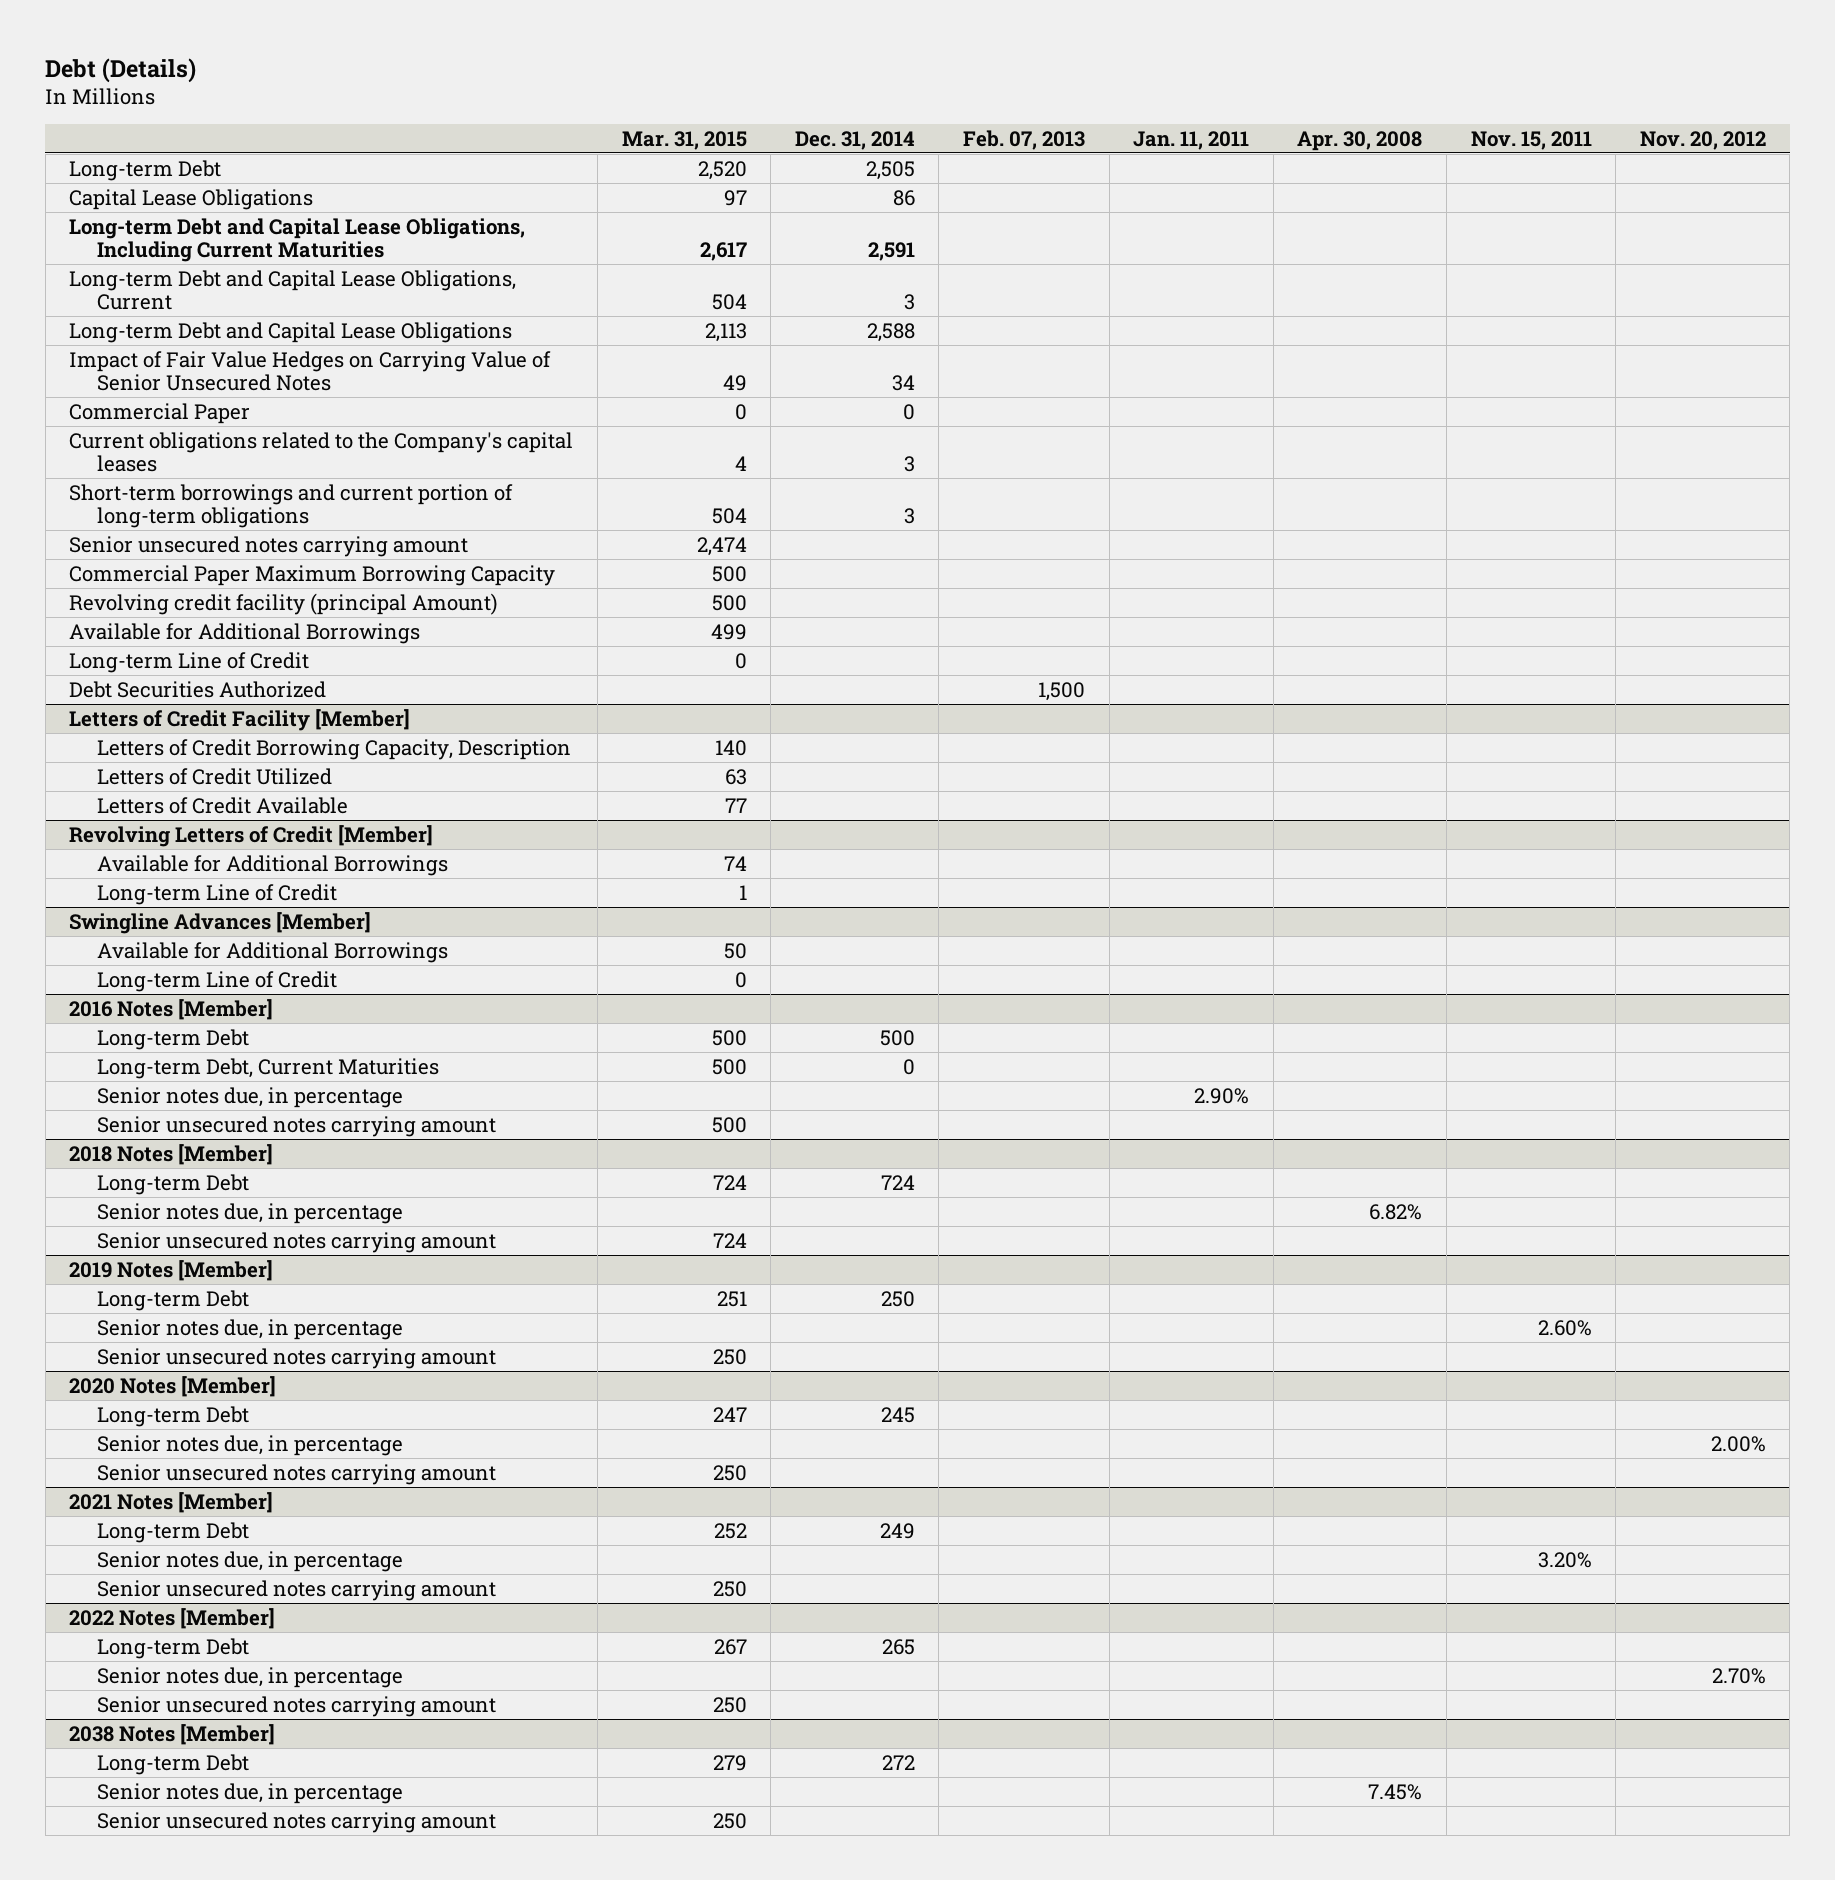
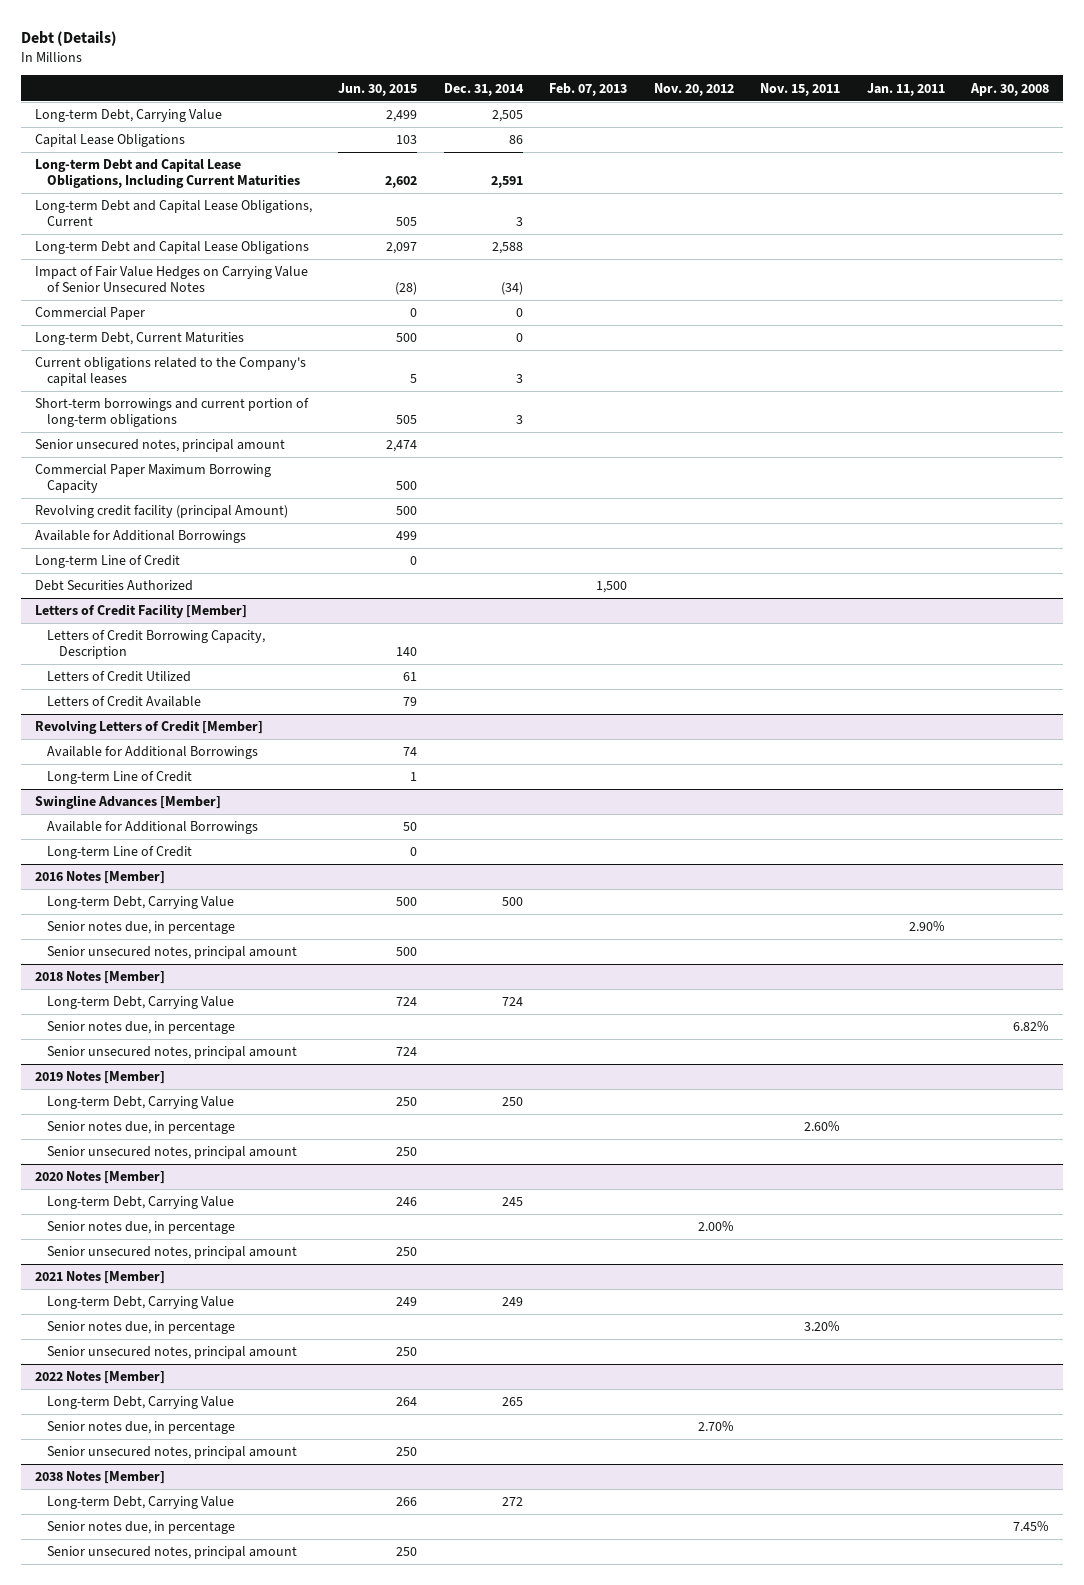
[621,130,747,150] Mar. 31, 2015 -> none
none -> [338,82,418,96] Jun. 30, 2015
[69,159,222,181] Long-term Debt -> [34,109,222,123] Long-term Debt, Carrying Value
[891,375,915,392] 34 -> [500,282,523,296] (34)
none -> [34,332,244,346] Long-term Debt, Current Maturities
[69,535,469,557] Senior unsecured notes carrying amount -> [34,439,285,453] Senior unsecured notes, principal amount
[97,1057,440,1079] Long-term Debt, Current Maturities -> none
[97,1028,250,1050] Long-term Debt -> [46,896,234,910] Long-term Debt, Carrying Value
[97,1115,497,1137] Senior unsecured notes carrying amount -> [46,946,297,960] Senior unsecured notes, principal amount
[97,1173,250,1195] Long-term Debt -> [46,996,234,1010] Long-term Debt, Carrying Value
[97,1231,497,1253] Senior unsecured notes carrying amount -> [46,1046,297,1060] Senior unsecured notes, principal amount
[97,1289,250,1311] Long-term Debt -> [46,1096,234,1110] Long-term Debt, Carrying Value
[97,1347,497,1369] Senior unsecured notes carrying amount -> [46,1146,297,1160] Senior unsecured notes, principal amount
[97,1405,250,1427] Long-term Debt -> [46,1196,234,1210] Long-term Debt, Carrying Value
[97,1463,497,1485] Senior unsecured notes carrying amount -> [46,1246,297,1260] Senior unsecured notes, principal amount
[97,1521,250,1543] Long-term Debt -> [46,1296,234,1310] Long-term Debt, Carrying Value
[97,1579,497,1601] Senior unsecured notes carrying amount -> [46,1346,297,1360] Senior unsecured notes, principal amount
[97,1637,250,1659] Long-term Debt -> [46,1396,234,1410] Long-term Debt, Carrying Value
[97,1695,497,1717] Senior unsecured notes carrying amount -> [46,1446,297,1460] Senior unsecured notes, principal amount
[97,1753,250,1775] Long-term Debt -> [46,1496,234,1510] Long-term Debt, Carrying Value
[97,1811,497,1833] Senior unsecured notes carrying amount -> [46,1546,297,1560] Senior unsecured notes, principal amount

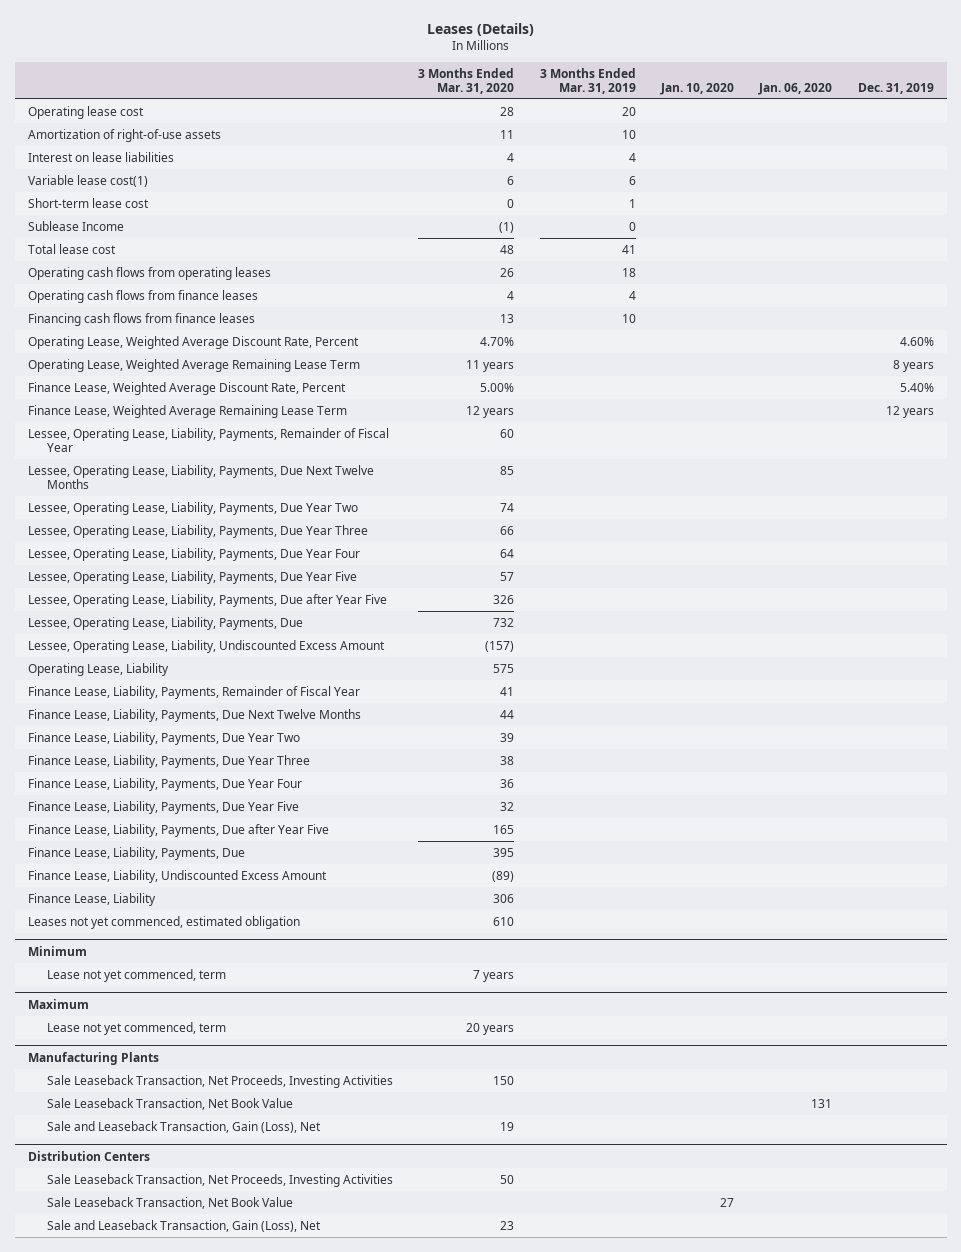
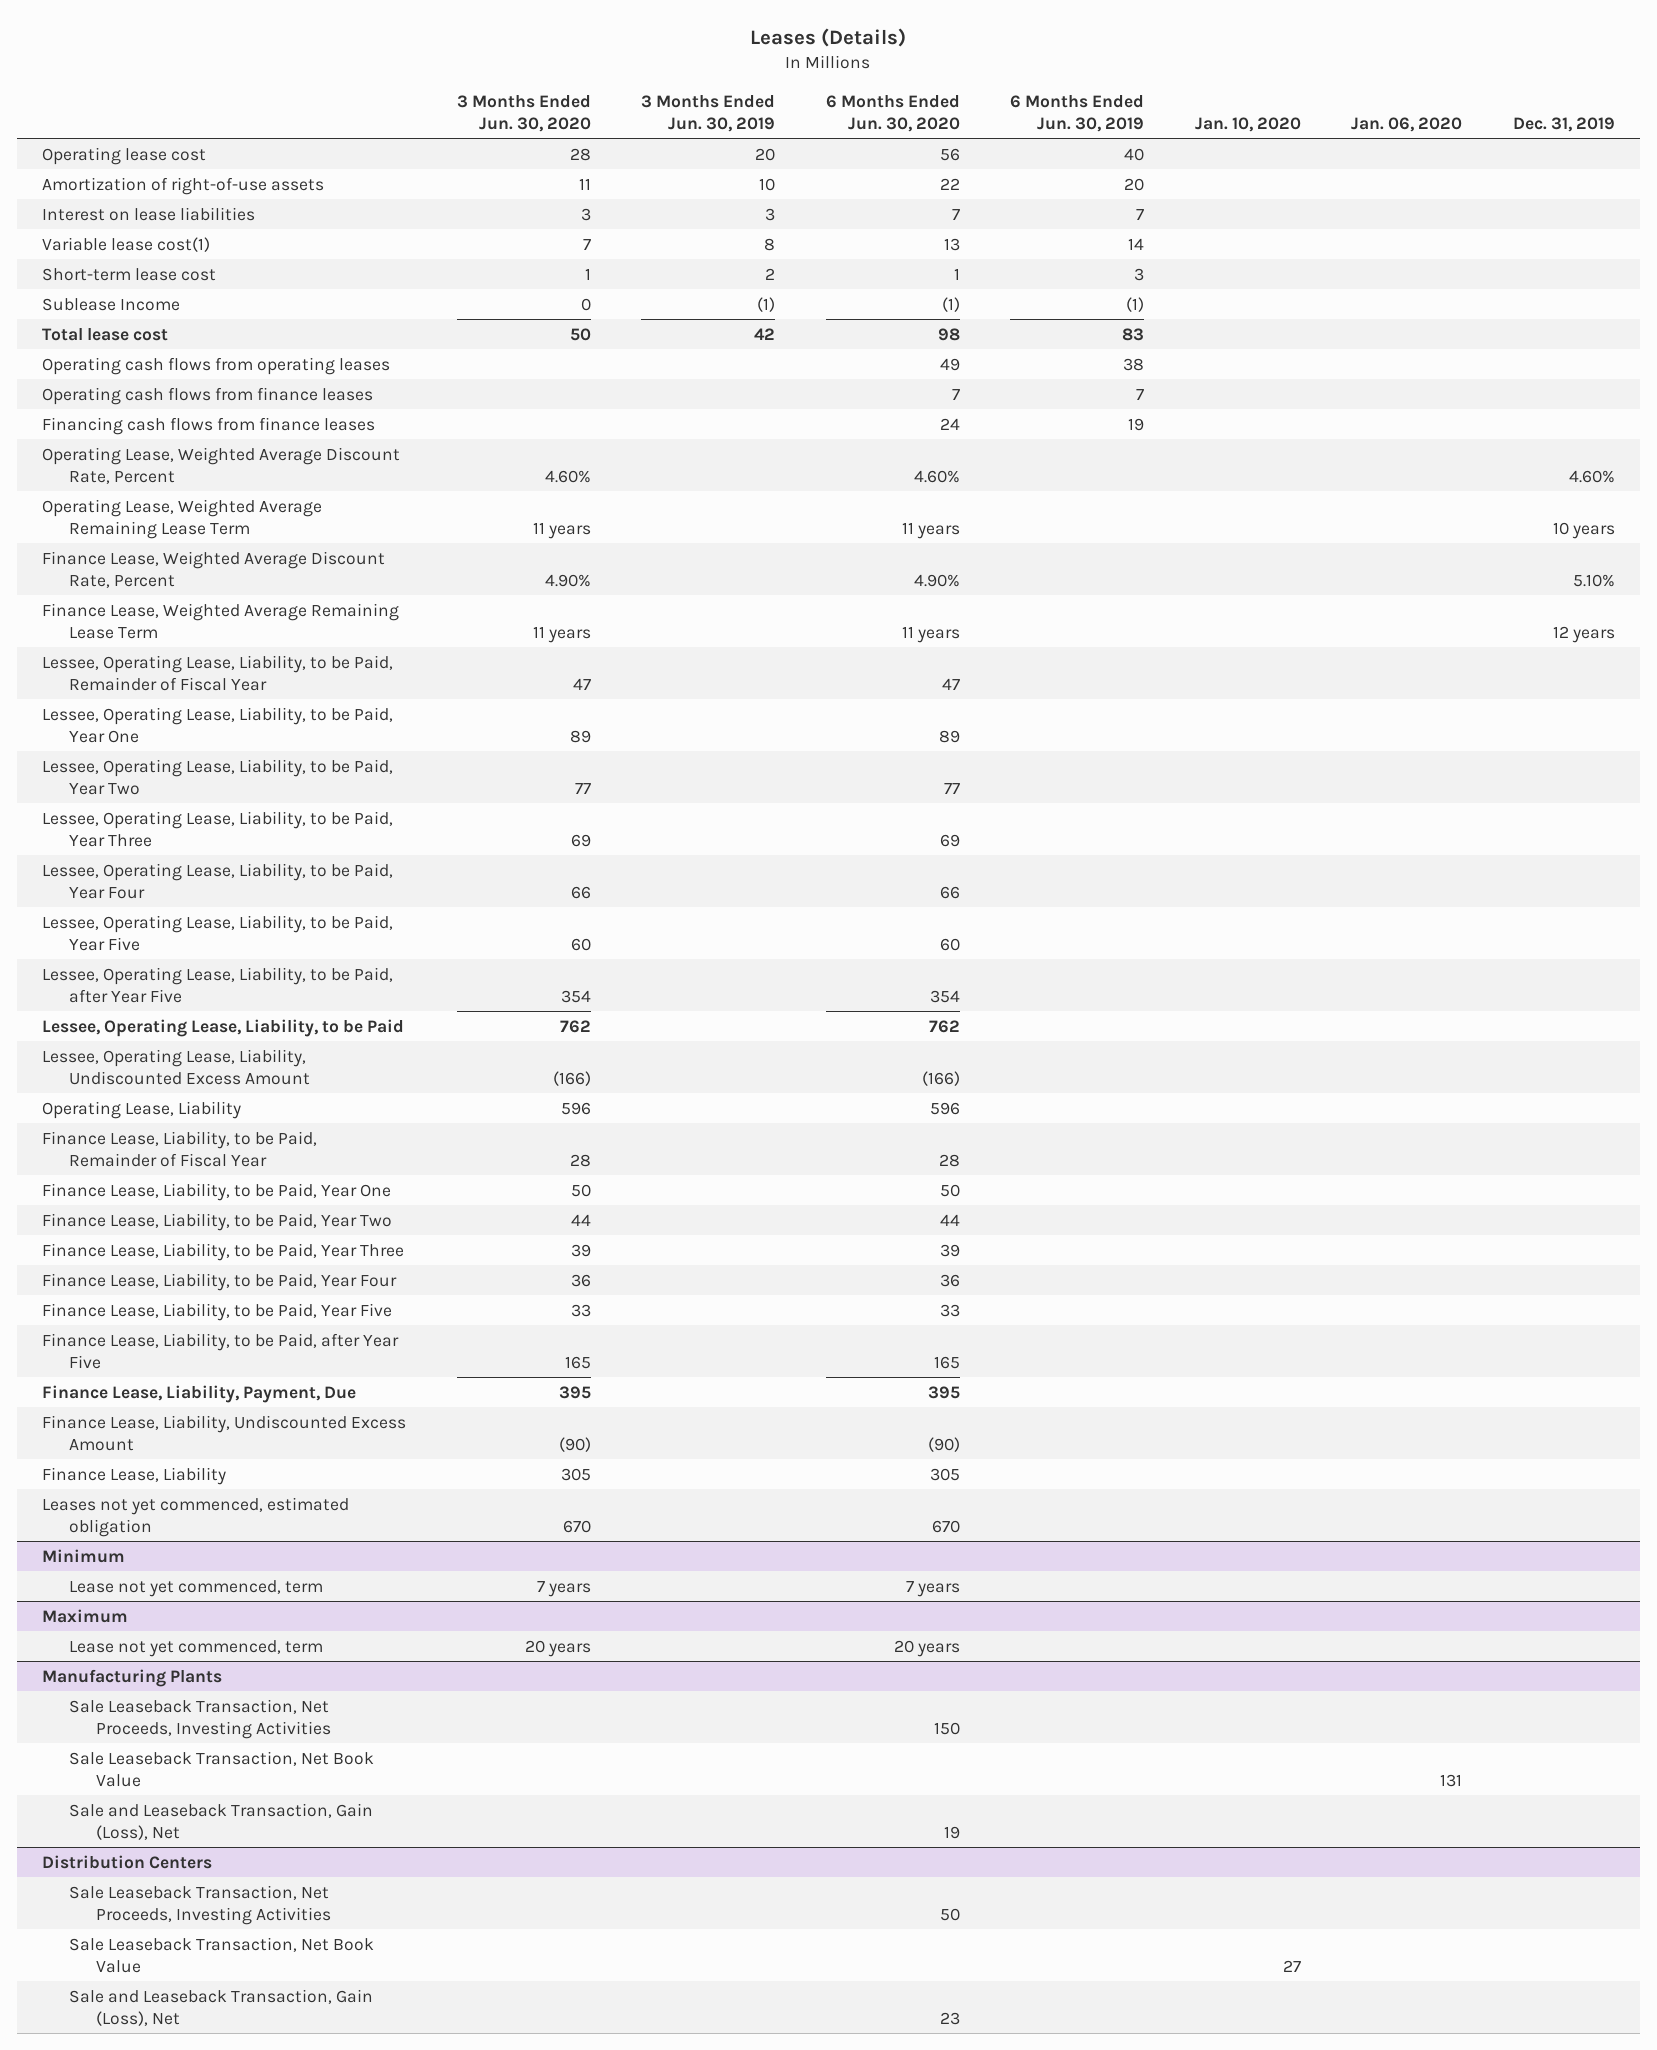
[418,67,515,94] 3 Months Ended Mar. 31, 2020 -> none
[539,67,636,94] 3 Months Ended Mar. 31, 2019 -> none
none -> [456,94,591,132] 3 Months Ended Jun. 30, 2020
none -> [641,94,776,132] 3 Months Ended Jun. 30, 2019
none -> [825,94,960,132] 6 Months Ended Jun. 30, 2020
none -> [1010,94,1145,132] 6 Months Ended Jun. 30, 2019
[892,359,934,372] 8 years -> [1552,521,1615,539] 10 years
[899,382,934,392] 5.40% -> [1572,573,1615,587] 5.10%
[27,427,389,452] Lessee, Operating Lease, Liability, Payments, Remainder of Fiscal Year -> [42,654,394,691] Lessee, Operating Lease, Liability, to be Paid, Remainder of Fiscal Year
[27,464,374,489] Lessee, Operating Lease, Liability, Payments, Due Next Twelve Months -> [42,706,394,743] Lessee, Operating Lease, Liability, to be Paid, Year One
[27,501,358,515] Lessee, Operating Lease, Liability, Payments, Due Year Two -> [42,758,394,795] Lessee, Operating Lease, Liability, to be Paid, Year Two
[27,524,368,538] Lessee, Operating Lease, Liability, Payments, Due Year Three -> [42,810,394,847] Lessee, Operating Lease, Liability, to be Paid, Year Three
[27,547,360,561] Lessee, Operating Lease, Liability, Payments, Due Year Four -> [42,862,394,899] Lessee, Operating Lease, Liability, to be Paid, Year Four
[27,570,357,584] Lessee, Operating Lease, Liability, Payments, Due Year Five -> [42,914,394,951] Lessee, Operating Lease, Liability, to be Paid, Year Five
[27,593,387,607] Lessee, Operating Lease, Liability, Payments, Due after Year Five -> [42,966,394,1003] Lessee, Operating Lease, Liability, to be Paid, after Year Five
[27,616,303,630] Lessee, Operating Lease, Liability, Payments, Due -> [42,1018,405,1037] Lessee, Operating Lease, Liability, to be Paid
[27,685,360,699] Finance Lease, Liability, Payments, Remainder of Fiscal Year -> [42,1130,318,1167] Finance Lease, Liability, to be Paid, Remainder of Fiscal Year
[27,708,361,722] Finance Lease, Liability, Payments, Due Next Twelve Months -> [42,1182,392,1201] Finance Lease, Liability, to be Paid, Year One
[27,731,300,745] Finance Lease, Liability, Payments, Due Year Two -> [42,1212,393,1231] Finance Lease, Liability, to be Paid, Year Two
[27,754,310,768] Finance Lease, Liability, Payments, Due Year Three -> [42,1242,405,1261] Finance Lease, Liability, to be Paid, Year Three
[27,777,302,791] Finance Lease, Liability, Payments, Due Year Four -> [42,1272,398,1291] Finance Lease, Liability, to be Paid, Year Four
[27,800,299,814] Finance Lease, Liability, Payments, Due Year Five -> [42,1302,393,1321] Finance Lease, Liability, to be Paid, Year Five
[27,823,329,837] Finance Lease, Liability, Payments, Due after Year Five -> [42,1332,400,1369] Finance Lease, Liability, to be Paid, after Year Five
[27,846,245,860] Finance Lease, Liability, Payments, Due -> [42,1384,357,1403] Finance Lease, Liability, Payment, Due

